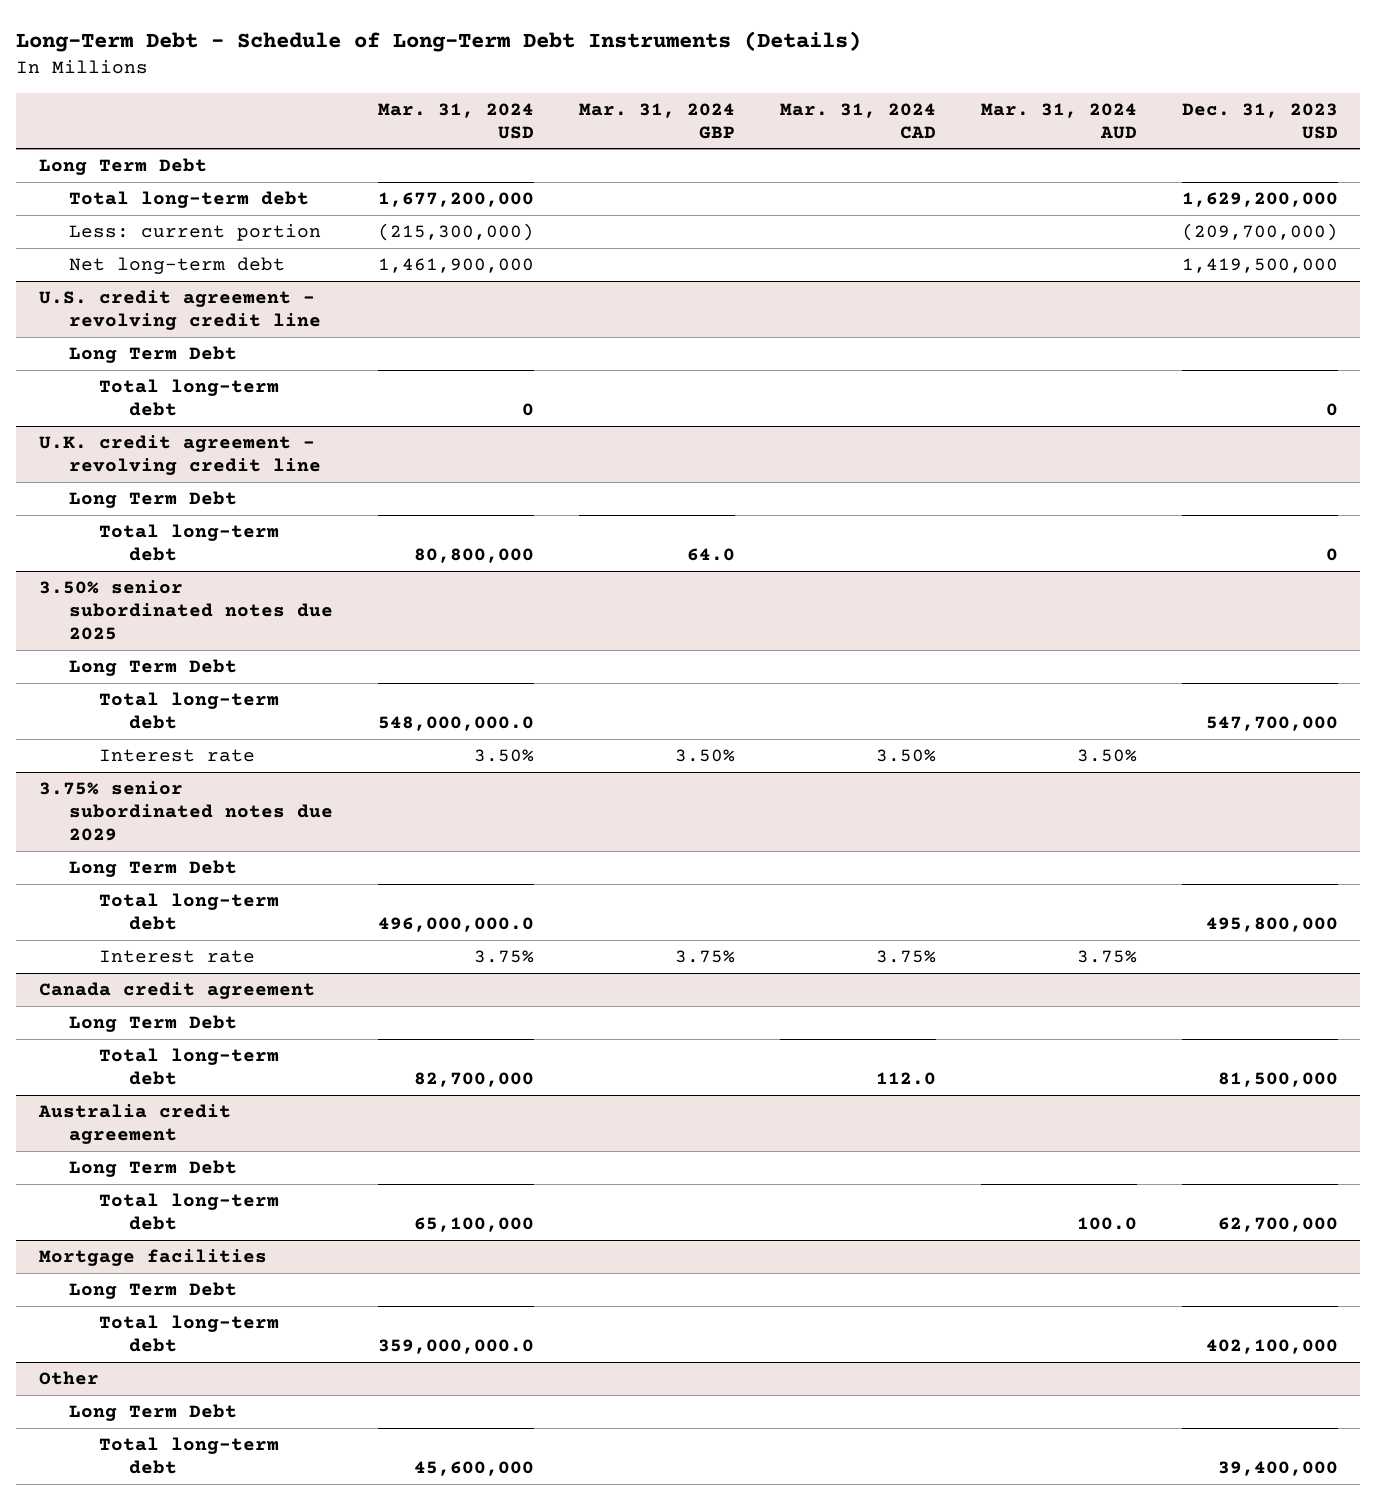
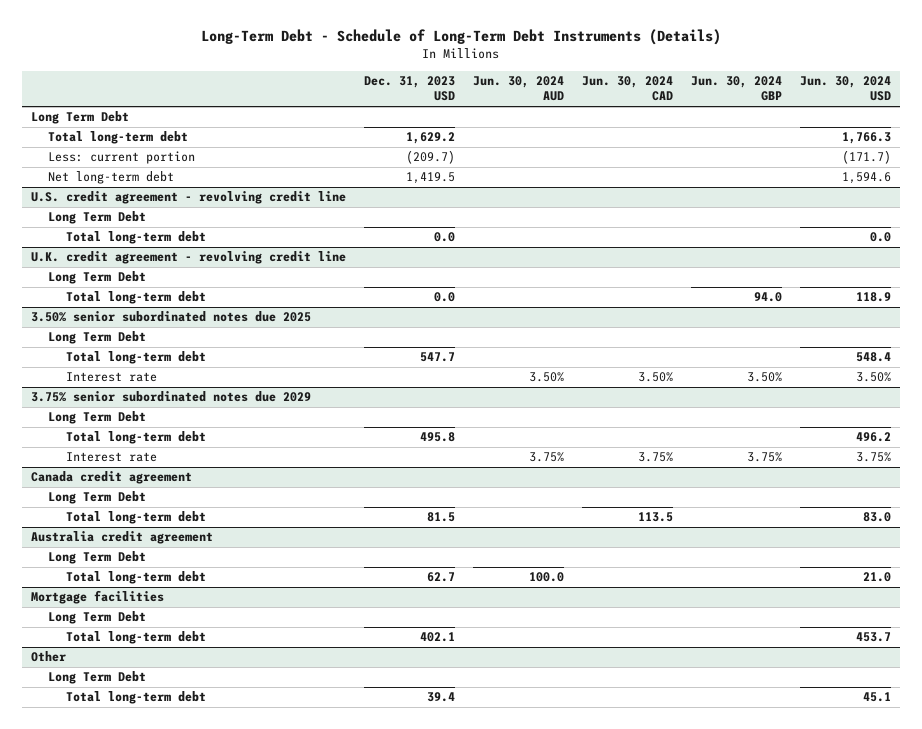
[377,102,534,139] Mar. 31, 2024 USD -> none
[578,102,735,139] Mar. 31, 2024 GBP -> none
[779,102,936,139] Mar. 31, 2024 CAD -> none
[980,102,1137,139] Mar. 31, 2024 AUD -> none
none -> [473,76,565,102] Jun. 30, 2024 AUD
none -> [582,76,674,102] Jun. 30, 2024 CAD
none -> [691,76,783,102] Jun. 30, 2024 GBP
none -> [800,76,892,102] Jun. 30, 2024 USD
[1181,192,1338,208] 1,629,200,000 -> [406,132,456,145] 1,629.2
[1181,223,1338,242] (209,700,000) -> [406,150,456,165] (209.7)
[1181,258,1338,274] 1,419,500,000 -> [406,172,456,185] 1,419.5
[1325,402,1338,416] 0 -> [434,232,456,243] 0.0
[1325,547,1338,561] 0 -> [434,292,456,303] 0.0
[1205,715,1338,731] 547,700,000 -> [420,352,456,363] 547.7
[1205,916,1338,932] 495,800,000 -> [420,432,456,443] 495.8
[1217,1071,1338,1087] 81,500,000 -> [427,512,456,523] 81.5
[1217,1216,1338,1232] 62,700,000 -> [427,572,456,583] 62.7
[1205,1338,1338,1354] 402,100,000 -> [420,632,456,643] 402.1
[1217,1460,1338,1476] 39,400,000 -> [427,692,456,703] 39.4

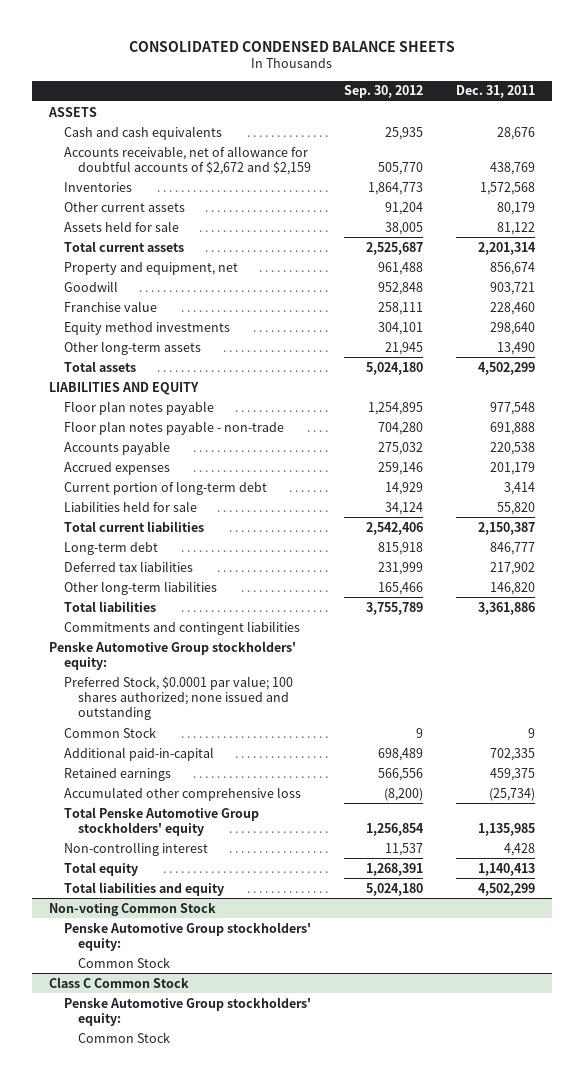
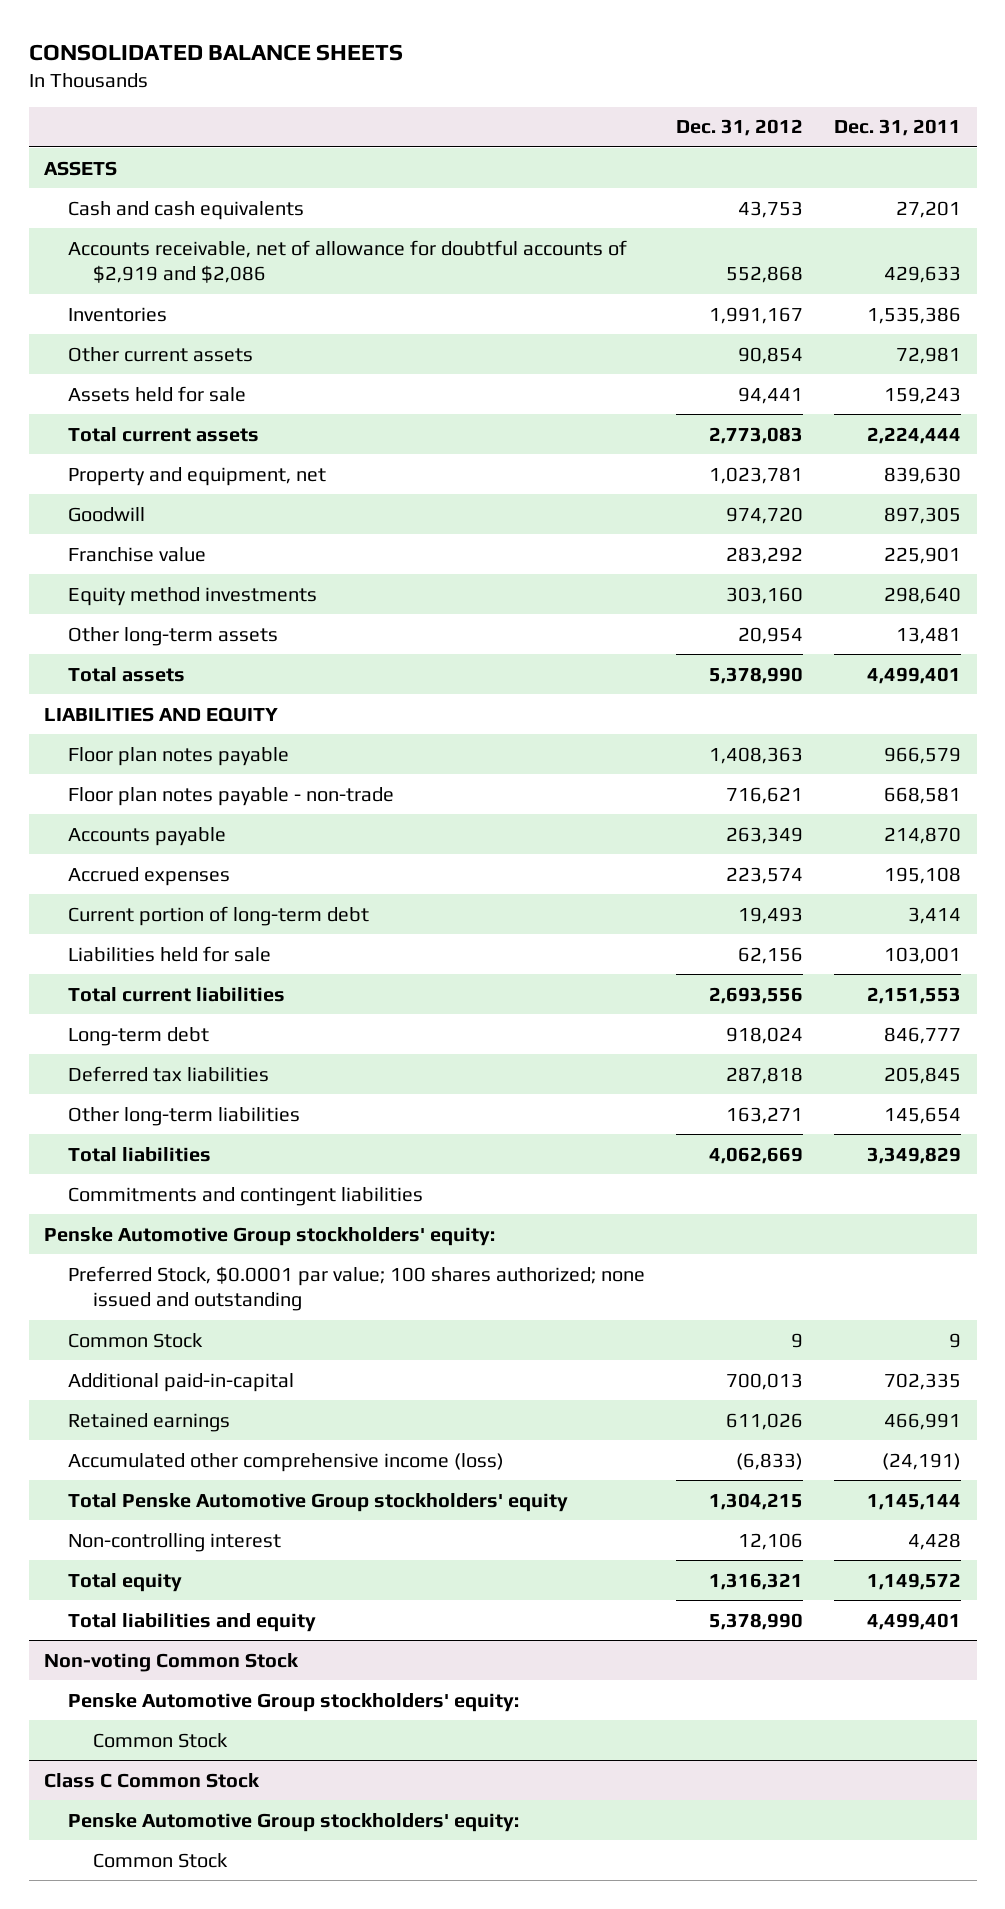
[129,40,456,52] CONSOLIDATED CONDENSED BALANCE SHEETS -> [28,43,403,61] CONSOLIDATED BALANCE SHEETS
[344,85,424,99] Sep. 30, 2012 -> none
none -> [676,119,804,137] Dec. 31, 2012
[497,126,536,140] 28,676 -> [896,200,962,218] 27,201
[63,145,312,175] Accounts receivable, net of allowance for doubtful accounts of $2,672 and $2,159 -> [68,239,628,284] Accounts receivable, net of allowance for doubtful accounts of $2,919 and $2,086
[490,161,536,175] 438,769 -> [884,266,962,284] 429,633
[480,181,536,195] 1,572,568 -> [867,306,962,324] 1,535,386
[497,201,536,215] 80,179 -> [896,346,962,364] 72,981
[497,221,536,235] 81,122 -> [884,386,962,404] 159,243
[478,241,537,255] 2,201,314 -> [867,426,962,444] 2,224,444
[490,261,536,275] 856,674 -> [884,466,962,484] 839,630
[490,281,536,295] 903,721 -> [884,506,962,524] 897,305
[490,301,536,315] 228,460 -> [884,546,962,564] 225,901
[497,341,536,355] 13,490 -> [896,626,962,644] 13,481
[478,361,536,375] 4,502,299 -> [867,666,962,684] 4,499,401
[490,401,536,415] 977,548 -> [884,746,962,764] 966,579
[490,421,536,435] 691,888 -> [884,786,962,804] 668,581
[490,441,536,455] 220,538 -> [884,826,962,844] 214,870
[490,461,536,475] 201,179 -> [884,866,962,884] 195,108
[497,501,536,515] 55,820 -> [884,946,962,964] 103,001
[478,521,536,535] 2,150,387 -> [867,986,962,1004] 2,151,553
[490,561,536,575] 217,902 -> [884,1066,962,1084] 205,845
[490,581,536,595] 146,820 -> [884,1106,962,1124] 145,654
[478,601,536,615] 3,361,886 -> [867,1146,962,1164] 3,349,829
[490,767,536,781] 459,375 -> [884,1412,962,1430] 466,991
[63,786,301,801] Accumulated other comprehensive loss -> [68,1452,505,1472] Accumulated other comprehensive income (loss)
[489,787,536,801] (25,734) -> [882,1452,962,1470] (24,191)
[478,822,536,836] 1,135,985 -> [867,1493,962,1510] 1,145,144
[478,862,536,876] 1,140,413 -> [867,1572,962,1590] 1,149,572
[478,882,536,896] 4,502,299 -> [867,1612,962,1630] 4,499,401

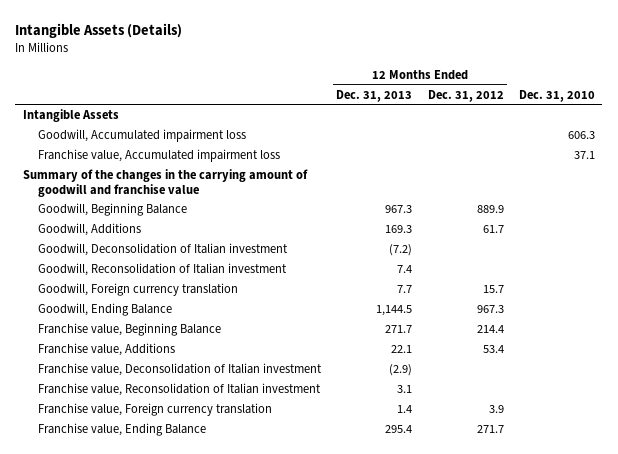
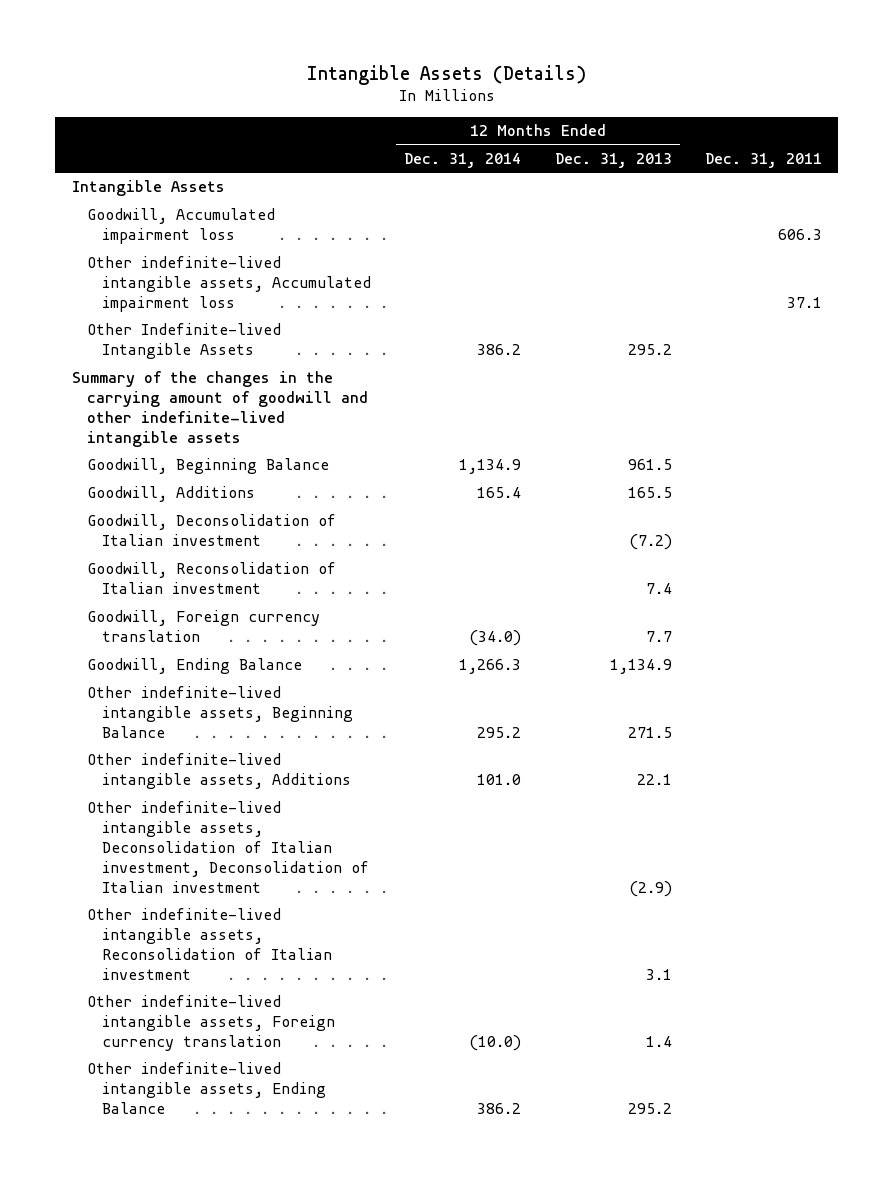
[427,89,504,102] Dec. 31, 2012 -> none
[518,89,595,102] Dec. 31, 2010 -> none
none -> [404,153,522,169] Dec. 31, 2014
none -> [704,153,822,169] Dec. 31, 2011
[38,149,281,163] Franchise value, Accumulated impairment loss -> [87,256,372,313] Other indefinite-lived intangible assets, Accumulated impairment loss
none -> [87,323,282,360] Other Indefinite-lived Intangible Assets
[23,169,309,197] Summary of the changes in the carrying amount of goodwill and franchise value -> [71,371,369,448] Summary of the changes in the carrying amount of goodwill and other indefinite-lived intangible assets
[385,205,413,214] 967.3 -> [627,459,672,471] 961.5
[385,225,413,234] 169.3 -> [627,487,672,499] 165.5
[376,305,413,317] 1,144.5 -> [609,659,672,675] 1,134.9
[38,323,222,337] Franchise value, Beginning Balance -> [87,686,354,739] Other indefinite-lived intangible assets, Beginning Balance
[385,325,413,334] 271.7 -> [627,727,672,739] 271.5
[38,343,176,357] Franchise value, Additions -> [87,753,352,790] Other indefinite-lived intangible assets, Additions
[38,363,323,377] Franchise value, Deconsolidation of Italian investment -> [87,801,370,893] Other indefinite-lived intangible assets, Deconsolidation of Italian investment, Deconsolidation of Italian investment
[38,383,322,397] Franchise value, Reconsolidation of Italian investment -> [87,908,333,981] Other indefinite-lived intangible assets, Reconsolidation of Italian investment
[38,403,273,417] Franchise value, Foreign currency translation -> [87,995,336,1052] Other indefinite-lived intangible assets, Foreign currency translation
[38,423,207,437] Franchise value, Ending Balance -> [87,1062,327,1115] Other indefinite-lived intangible assets, Ending Balance
[385,425,413,434] 295.4 -> [627,1103,672,1115] 295.2

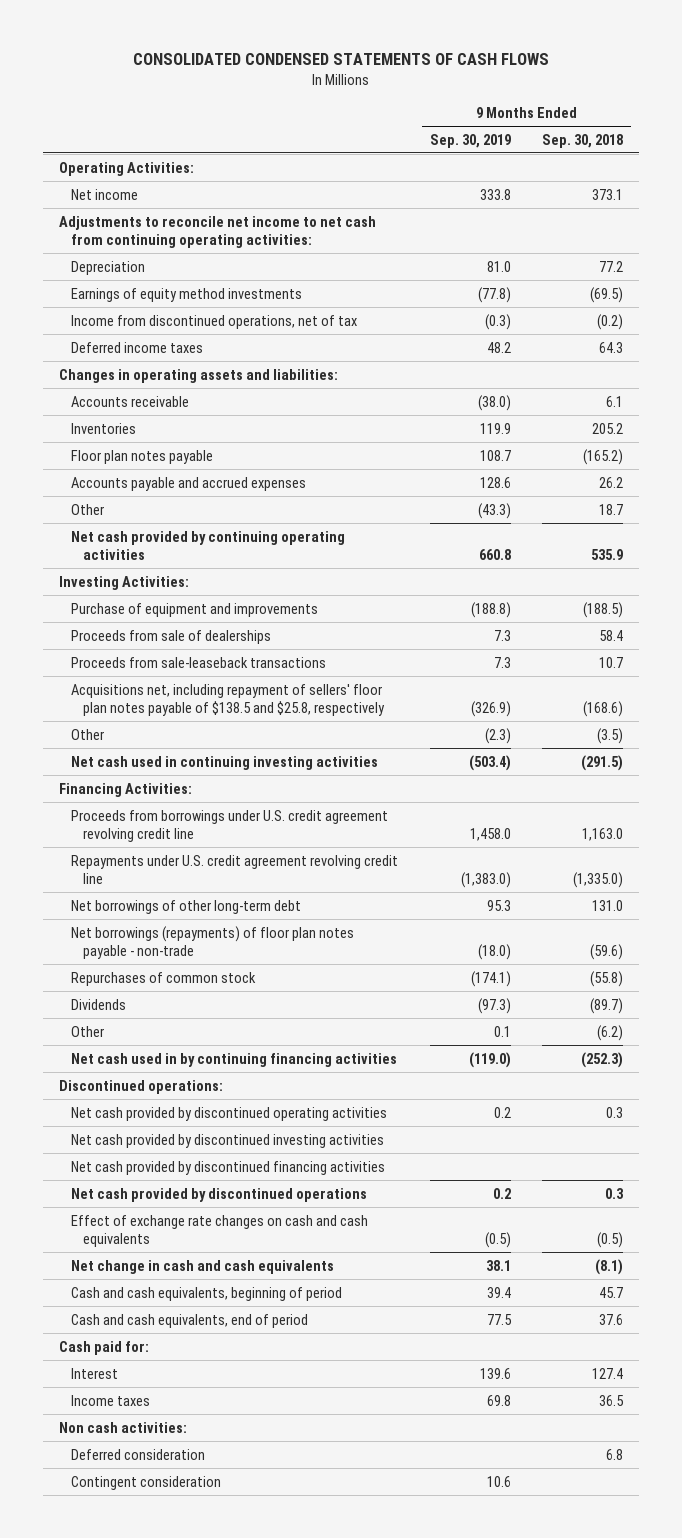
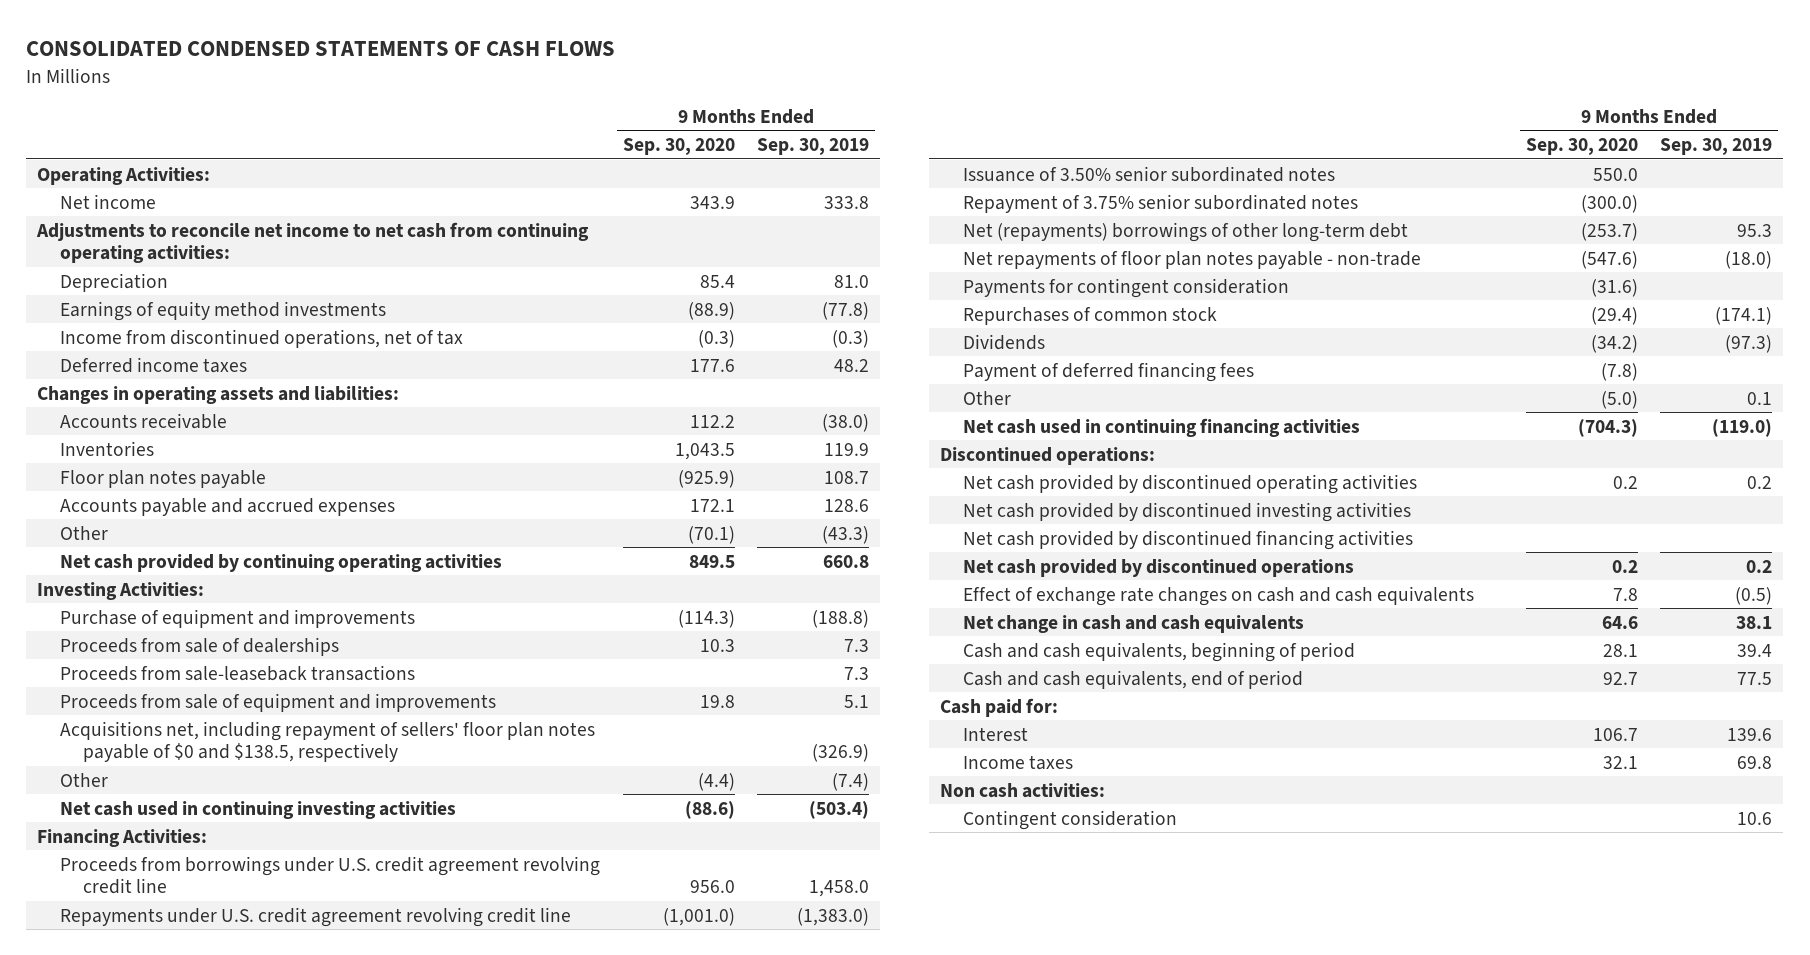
[542,133,624,148] Sep. 30, 2018 -> none
none -> [622,138,735,156] Sep. 30, 2020
none -> [60,692,497,712] Proceeds from sale of equipment and improvements
[70,683,385,716] Acquisitions net, including repayment of sellers' floor plan notes payable of $138.5 and $25.8, respectively -> [60,720,596,763] Acquisitions net, including repayment of sellers' floor plan notes payable of $0 and $138.5, respectively
[484,727,511,744] (2.3) -> [832,772,870,791] (7.4)
none -> [962,165,1335,182] Issuance of 3.50% senior subordinated notes
none -> [962,193,1358,213] Repayment of 3.75% senior subordinated notes
[70,899,301,914] Net borrowings of other long-term debt -> [962,221,1408,242] Net (repayments) borrowings of other long-term debt
[70,925,354,959] Net borrowings (repayments) of floor plan notes payable - non-trade -> [962,250,1421,269] Net repayments of floor plan notes payable - non-trade
none -> [962,277,1289,298] Payments for contingent consideration
none -> [962,361,1254,382] Payment of deferred financing fees
[70,1052,397,1067] Net cash used in by continuing financing activities -> [962,417,1360,437] Net cash used in continuing financing activities
[70,1448,205,1460] Deferred consideration -> none

